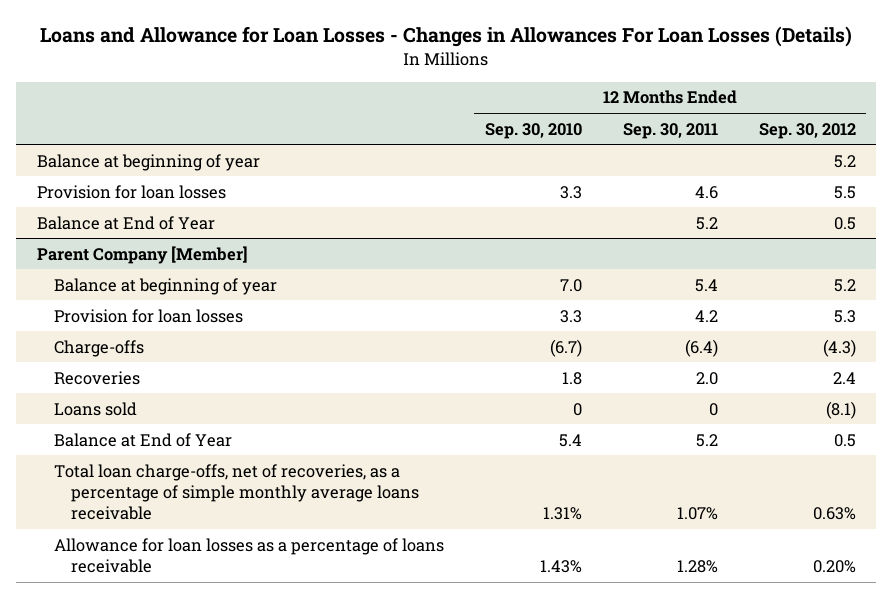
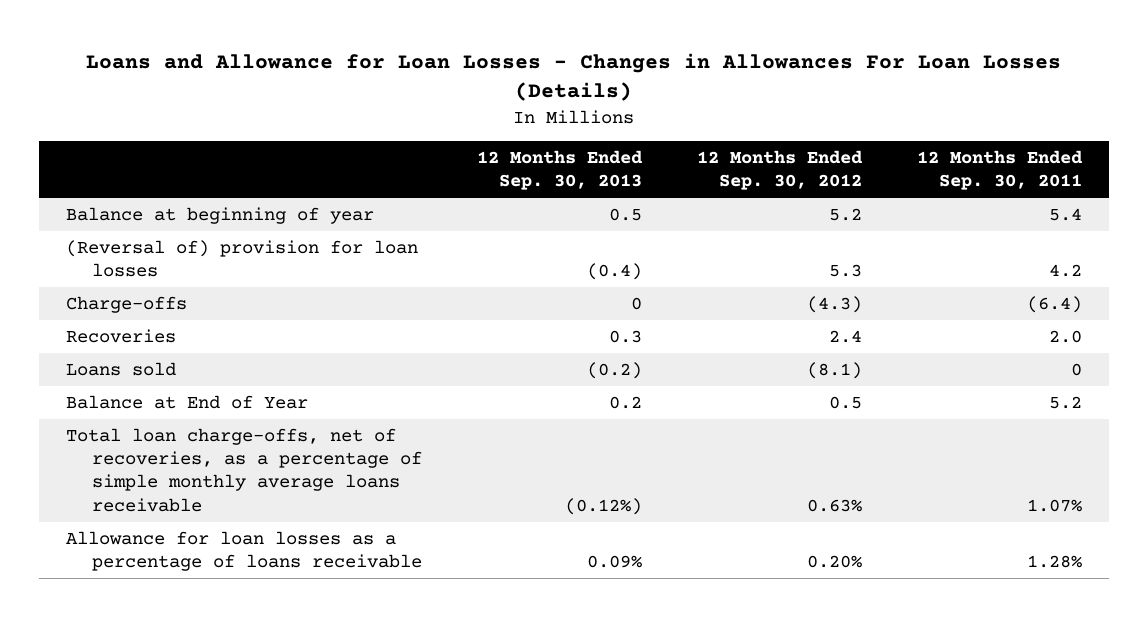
[484,122,582,139] Sep. 30, 2010 -> none
none -> [477,150,644,191] 12 Months Ended Sep. 30, 2013
[36,153,260,171] Balance at beginning of year -> none
[36,184,226,199] Provision for loan losses -> none
[36,215,215,230] Balance at End of Year -> none
[36,245,248,264] Parent Company [Member] -> none
[53,308,243,323] Provision for loan losses -> [66,239,419,278] (Reversal of) provision for loan losses

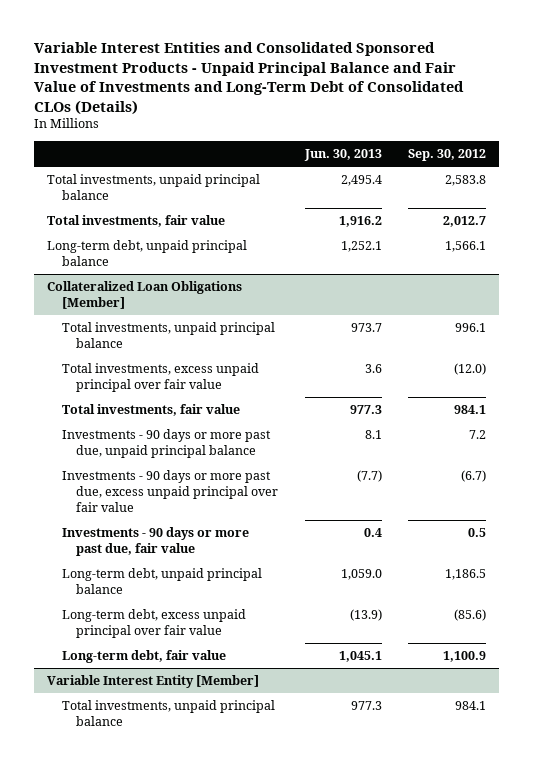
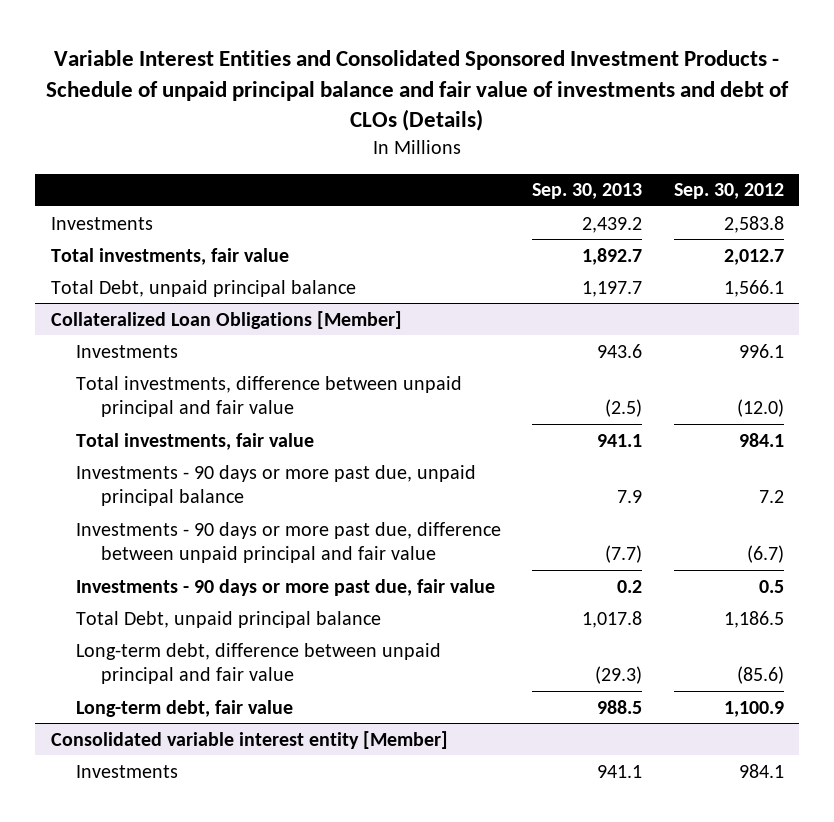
[33,42,464,115] Variable Interest Entities and Consolidated Sponsored Investment Products - Unpaid Principal Balance and Fair Value of Investments and Long-Term Debt of Consolidated CLOs (Details) -> [46,49,790,132] Variable Interest Entities and Consolidated Sponsored Investment Products - Schedule of unpaid principal balance and fair value of investments and debt of CLOs (Details)
[303,149,382,162] Jun. 30, 2013 -> none
none -> [532,183,643,200] Sep. 30, 2013
[47,174,261,201] Total investments, unpaid principal balance -> [50,216,153,230] Investments
[47,240,248,267] Long-term debt, unpaid principal balance -> [50,279,356,297] Total Debt, unpaid principal balance
[61,322,275,349] Total investments, unpaid principal balance -> [75,344,178,358] Investments
[61,363,259,393] Total investments, excess unpaid principal over fair value -> [75,375,462,418] Total investments, difference between unpaid principal and fair value
[61,470,279,513] Investments - 90 days or more past due, excess unpaid principal over fair value -> [75,521,501,564] Investments - 90 days or more past due, difference between unpaid principal and fair value
[61,568,262,595] Long-term debt, unpaid principal balance -> [75,610,381,628] Total Debt, unpaid principal balance
[61,609,246,639] Long-term debt, excess unpaid principal over fair value -> [75,642,441,685] Long-term debt, difference between unpaid principal and fair value
[47,675,260,689] Variable Interest Entity [Member] -> [50,730,448,749] Consolidated variable interest entity [Member]
[61,700,275,727] Total investments, unpaid principal balance -> [75,764,178,778] Investments

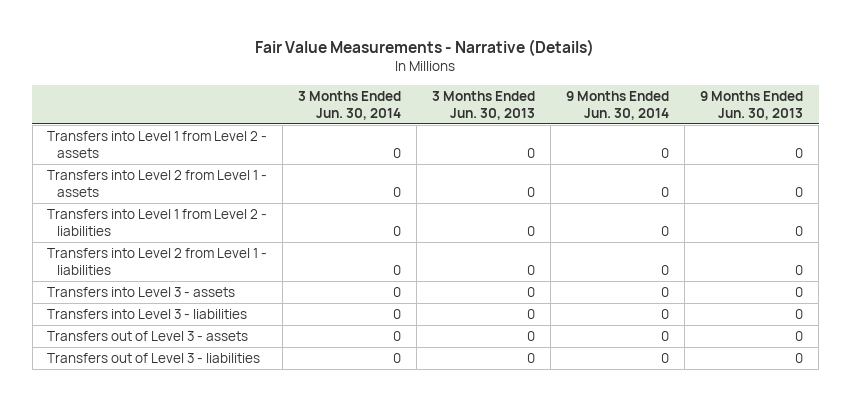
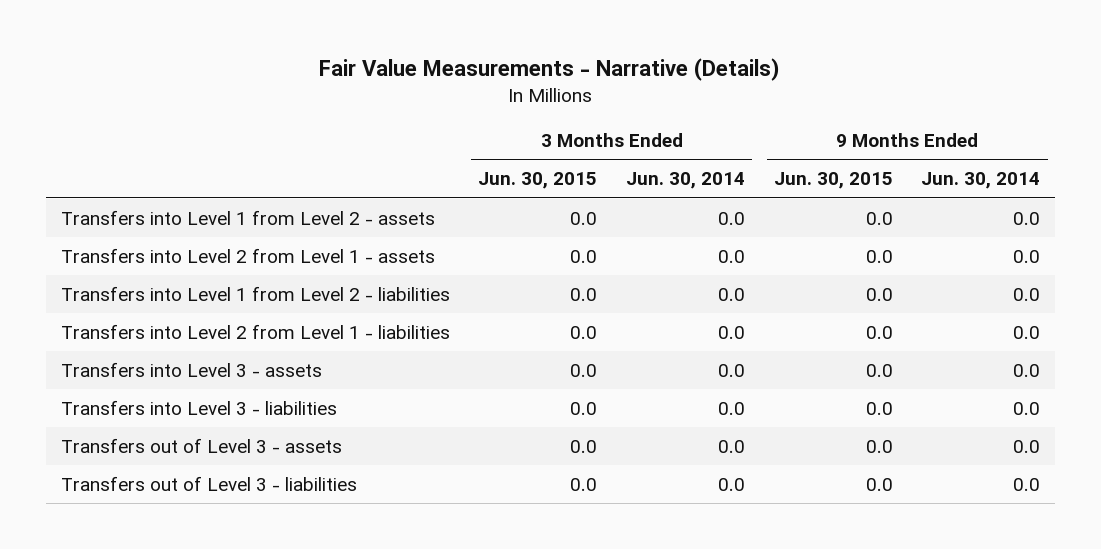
[432,90,536,120] 3 Months Ended Jun. 30, 2013 -> none
[700,90,804,120] 9 Months Ended Jun. 30, 2013 -> none
none -> [478,172,598,190] Jun. 30, 2015
none -> [773,172,893,190] Jun. 30, 2015
[393,148,402,159] 0 -> [717,211,745,225] 0.0
[661,148,670,159] 0 -> [1013,211,1041,225] 0.0
[393,187,402,198] 0 -> [717,249,745,263] 0.0
[661,187,670,198] 0 -> [1013,249,1041,263] 0.0
[393,226,402,237] 0 -> [717,287,745,301] 0.0
[661,226,670,237] 0 -> [1013,287,1041,301] 0.0
[393,265,402,276] 0 -> [717,325,745,339] 0.0
[661,265,670,276] 0 -> [1013,325,1041,339] 0.0
[393,287,402,298] 0 -> [717,363,745,377] 0.0
[661,287,670,298] 0 -> [1013,363,1041,377] 0.0
[393,309,402,320] 0 -> [717,401,745,415] 0.0
[661,309,670,320] 0 -> [1013,401,1041,415] 0.0
[393,331,402,342] 0 -> [717,439,745,453] 0.0
[661,331,670,342] 0 -> [1013,439,1041,453] 0.0
[393,353,402,364] 0 -> [717,477,745,491] 0.0
[661,353,670,364] 0 -> [1013,477,1041,491] 0.0

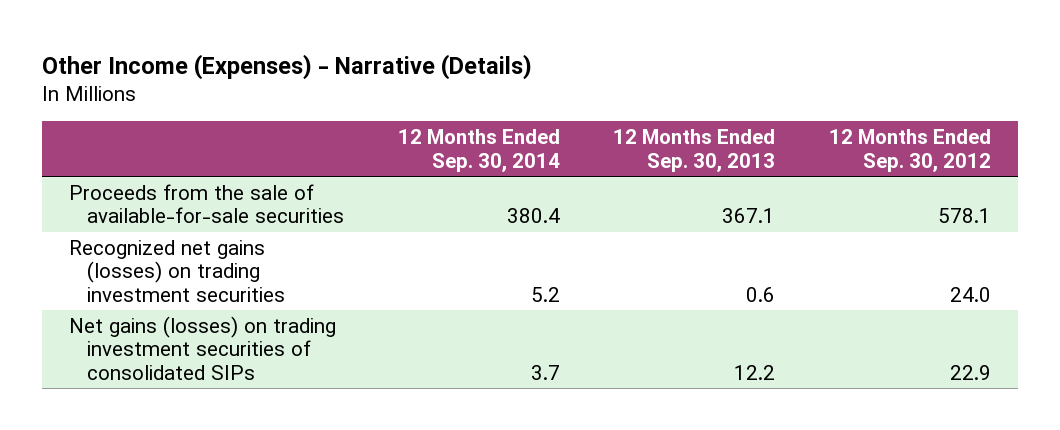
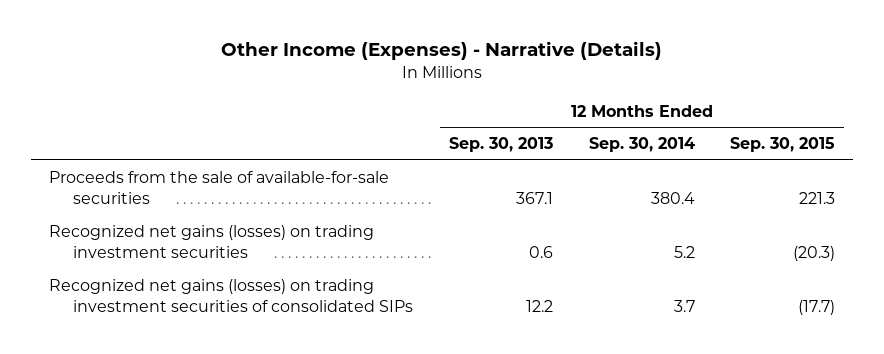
[829,129,992,172] 12 Months Ended Sep. 30, 2012 -> none
none -> [730,137,836,153] Sep. 30, 2015
[68,315,336,380] Net gains (losses) on trading investment securities of consolidated SIPs -> [49,279,414,312] Recognized net gains (losses) on trading investment securities of consolidated SIPs

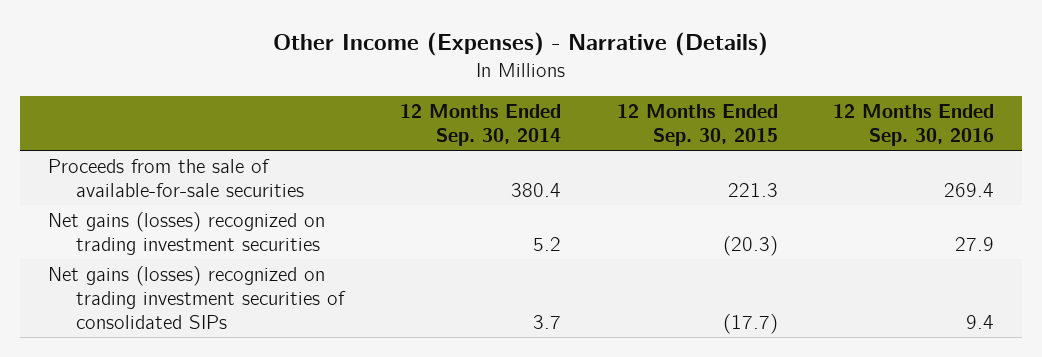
[449,137,554,153] Sep. 30, 2013 -> none
none -> [833,103,995,146] 12 Months Ended Sep. 30, 2016
[49,225,375,258] Recognized net gains (losses) on trading investment securities -> [47,211,325,255] Net gains (losses) recognized on trading investment securities
[49,279,414,312] Recognized net gains (losses) on trading investment securities of consolidated SIPs -> [47,265,347,330] Net gains (losses) recognized on trading investment securities of consolidated SIPs

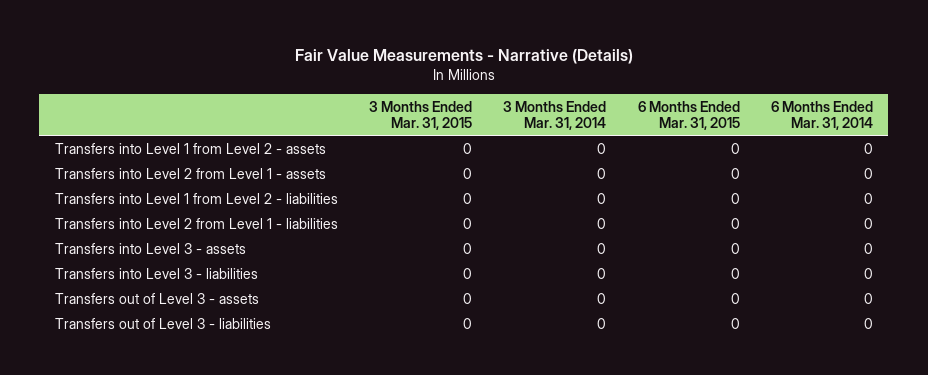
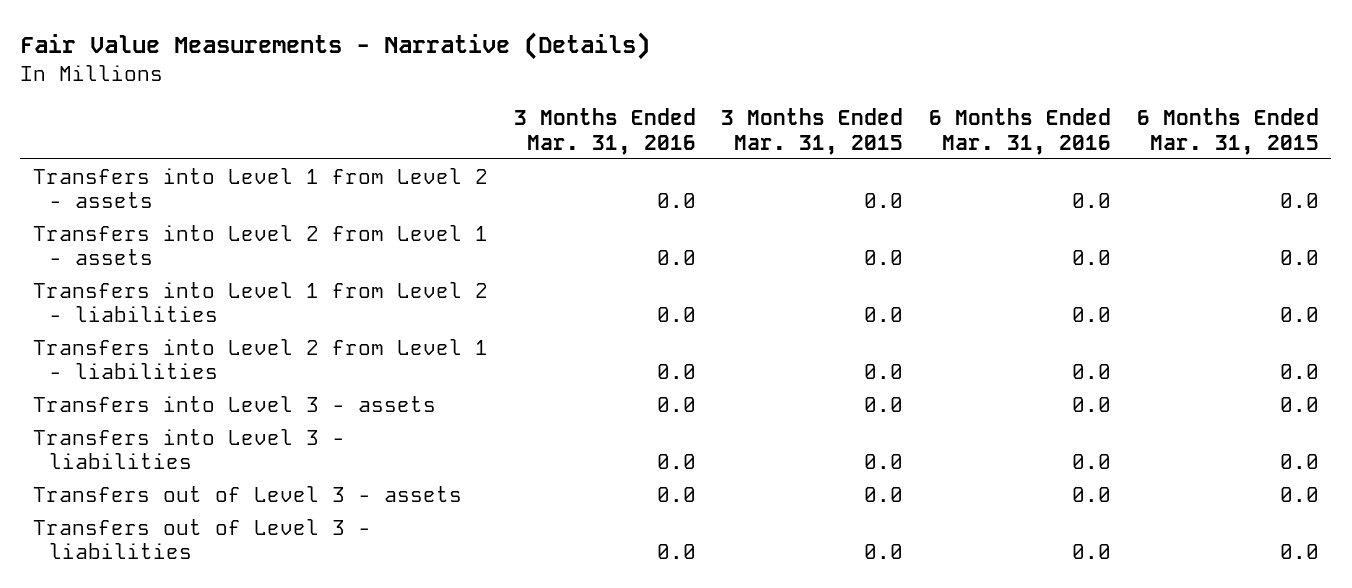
[503,100,607,130] 3 Months Ended Mar. 31, 2014 -> none
[770,100,873,130] 6 Months Ended Mar. 31, 2014 -> none
none -> [513,108,696,155] 3 Months Ended Mar. 31, 2016
none -> [929,108,1112,155] 6 Months Ended Mar. 31, 2016
[463,142,473,154] 0 -> [864,192,904,208] 0.0
[730,142,740,154] 0 -> [1279,192,1319,208] 0.0
[463,167,473,179] 0 -> [864,249,904,265] 0.0
[730,167,740,179] 0 -> [1279,249,1319,265] 0.0
[463,192,473,204] 0 -> [864,306,904,322] 0.0
[730,192,740,204] 0 -> [1279,306,1319,322] 0.0
[463,217,473,229] 0 -> [864,363,904,379] 0.0
[730,217,740,229] 0 -> [1279,363,1319,379] 0.0
[463,242,473,254] 0 -> [864,396,904,412] 0.0
[730,242,740,254] 0 -> [1279,396,1319,412] 0.0
[463,267,473,279] 0 -> [864,453,904,469] 0.0
[730,267,740,279] 0 -> [1279,453,1319,469] 0.0
[463,292,473,304] 0 -> [864,486,904,502] 0.0
[730,292,740,304] 0 -> [1279,486,1319,502] 0.0
[463,317,473,329] 0 -> [864,543,904,559] 0.0
[730,317,740,329] 0 -> [1279,543,1319,559] 0.0

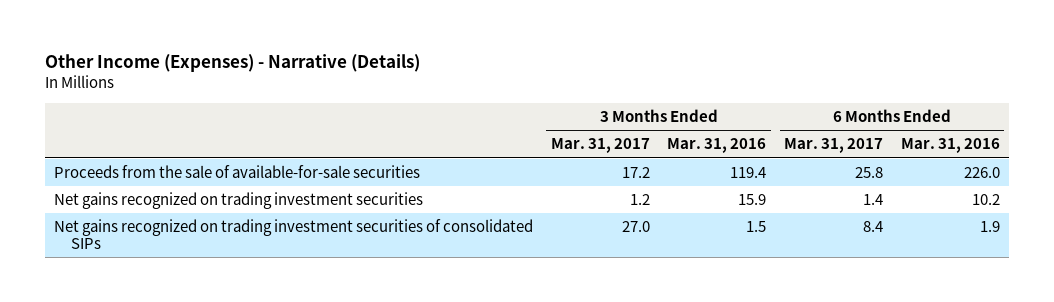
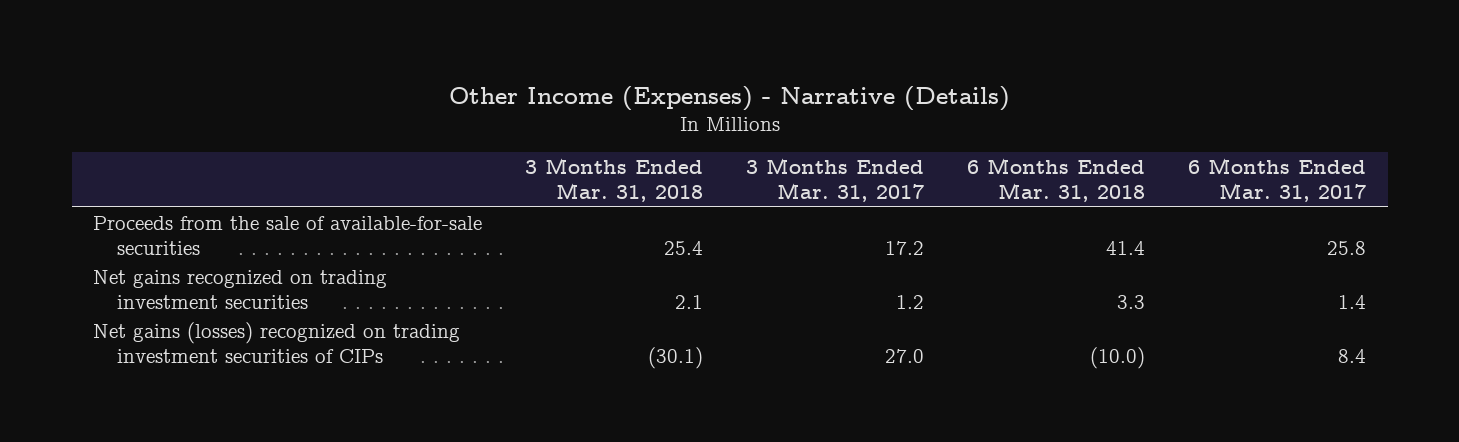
[667,138,767,154] Mar. 31, 2016 -> none
[900,138,1000,154] Mar. 31, 2016 -> none
none -> [525,158,704,202] 3 Months Ended Mar. 31, 2018
none -> [967,158,1146,202] 6 Months Ended Mar. 31, 2018
[53,219,533,250] Net gains recognized on trading investment securities of consolidated SIPs -> [93,321,461,363] Net gains (losses) recognized on trading investment securities of CIPs

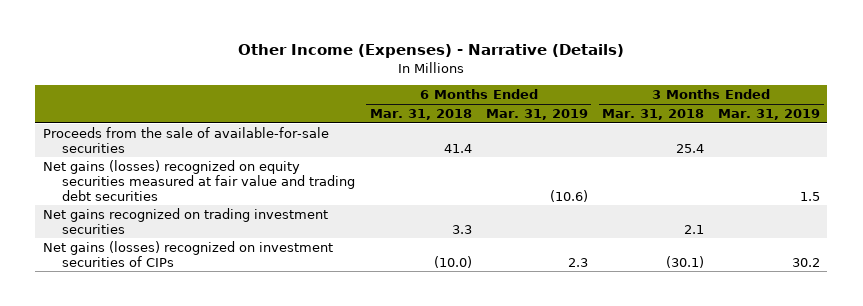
[746,158,925,202] 3 Months Ended Mar. 31, 2017 -> none
[1188,158,1367,202] 6 Months Ended Mar. 31, 2017 -> none
none -> [485,109,588,121] Mar. 31, 2019
none -> [718,109,821,121] Mar. 31, 2019
none -> [42,159,356,201] Net gains (losses) recognized on equity securities measured at fair value and trading debt securities
[93,321,461,363] Net gains (losses) recognized on trading investment securities of CIPs -> [42,240,333,267] Net gains (losses) recognized on investment securities of CIPs

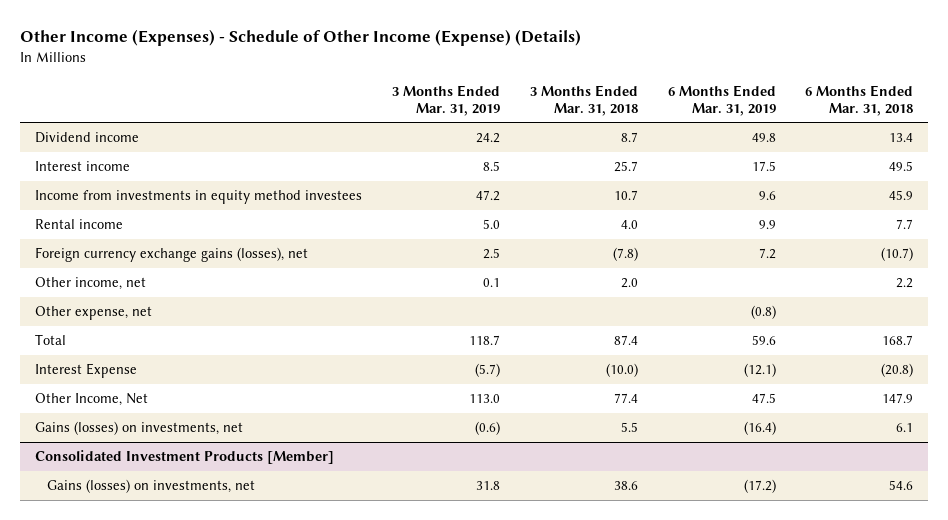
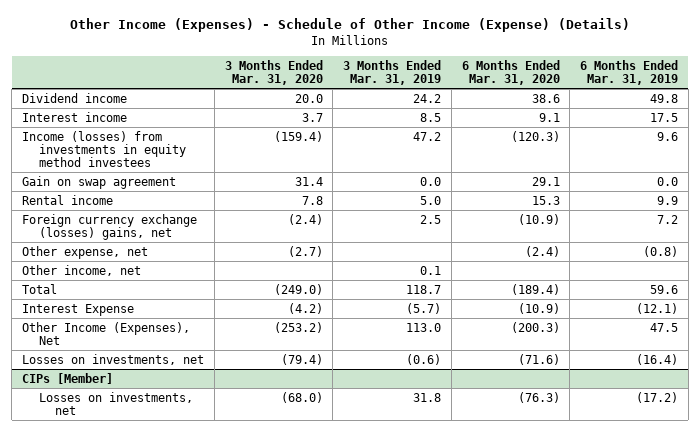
[529,84,638,116] 3 Months Ended Mar. 31, 2018 -> none
[805,84,914,116] 6 Months Ended Mar. 31, 2018 -> none
none -> [224,59,323,85] 3 Months Ended Mar. 31, 2020
none -> [461,59,560,85] 6 Months Ended Mar. 31, 2020
[34,190,362,205] Income from investments in equity method investees -> [22,130,186,167] Income (losses) from investments in equity method investees
none -> [22,175,177,189] Gain on swap agreement
[34,247,308,263] Foreign currency exchange gains (losses), net -> [22,213,198,240] Foreign currency exchange (losses) gains, net
[34,277,146,291] Other income, net -> [22,264,142,276] Other income, net
[34,393,148,407] Other Income, Net -> [22,321,191,345] Other Income (Expenses), Net
[34,421,243,436] Gains (losses) on investments, net -> [22,353,205,365] Losses on investments, net
[34,450,334,465] Consolidated Investment Products [Member] -> [22,372,114,384] CIPs [Member]
[47,479,256,494] Gains (losses) on investments, net -> [38,391,193,415] Losses on investments, net

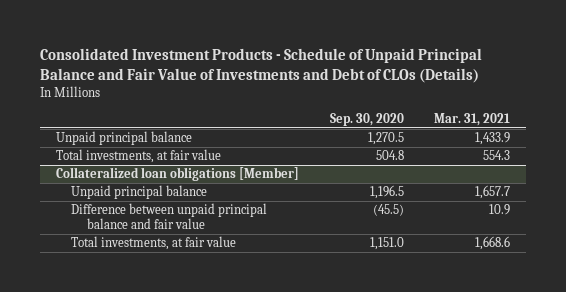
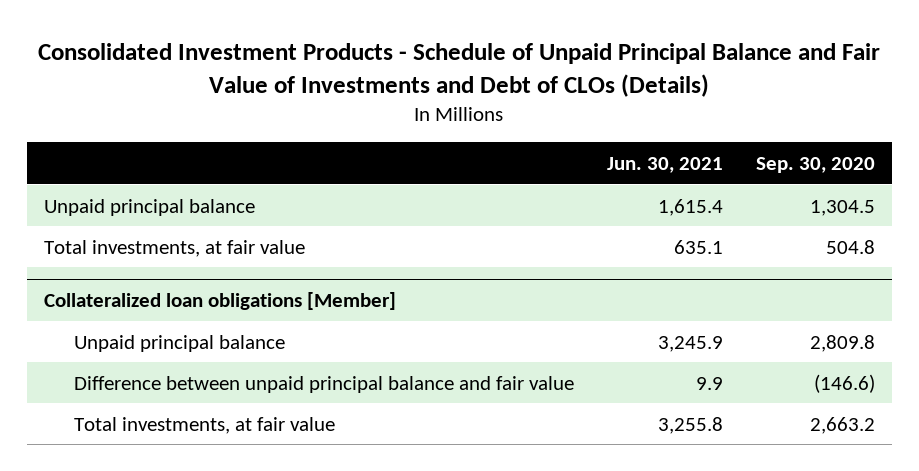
[434,112,511,126] Mar. 31, 2021 -> none
none -> [606,156,723,173] Jun. 30, 2021
[367,132,404,146] 1,270.5 -> [810,199,876,216] 1,304.5
[369,185,404,200] 1,196.5 -> [810,334,876,352] 2,809.8
[372,204,404,217] (45.5) -> [814,373,876,393] (146.6)
[369,237,404,251] 1,151.0 -> [810,416,876,434] 2,663.2

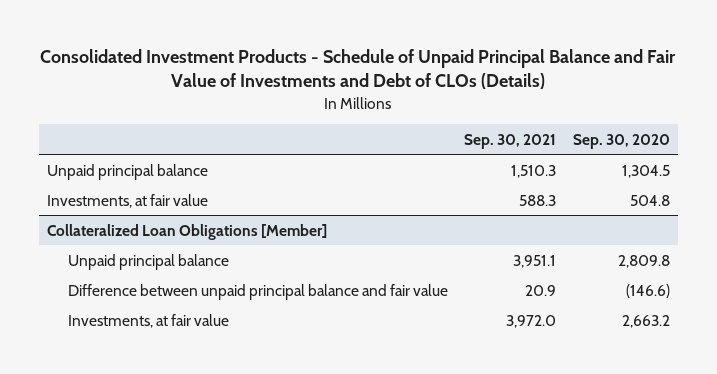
[606,156,723,173] Jun. 30, 2021 -> none
none -> [464,133,557,149] Sep. 30, 2021
[43,239,305,257] Total investments, at fair value -> [46,193,208,208] Investments, at fair value
[43,292,396,311] Collateralized loan obligations [Member] -> [46,223,327,240] Collateralized Loan Obligations [Member]
[73,416,335,434] Total investments, at fair value -> [67,313,229,328] Investments, at fair value

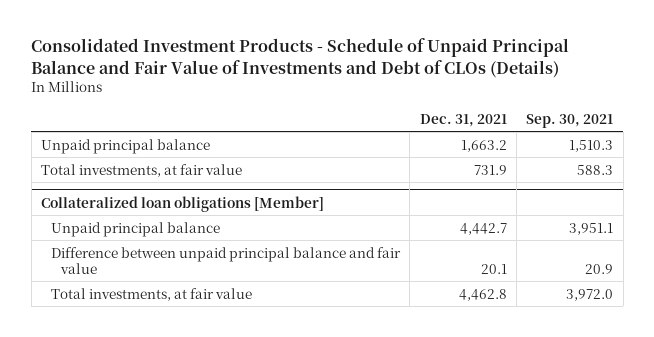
[572,133,670,149] Sep. 30, 2020 -> none
none -> [419,113,507,127] Dec. 31, 2021
[46,193,208,208] Investments, at fair value -> [40,163,242,177] Total investments, at fair value
[46,223,327,240] Collateralized Loan Obligations [Member] -> [40,195,324,212] Collateralized loan obligations [Member]
[67,313,229,328] Investments, at fair value -> [50,287,252,301] Total investments, at fair value

